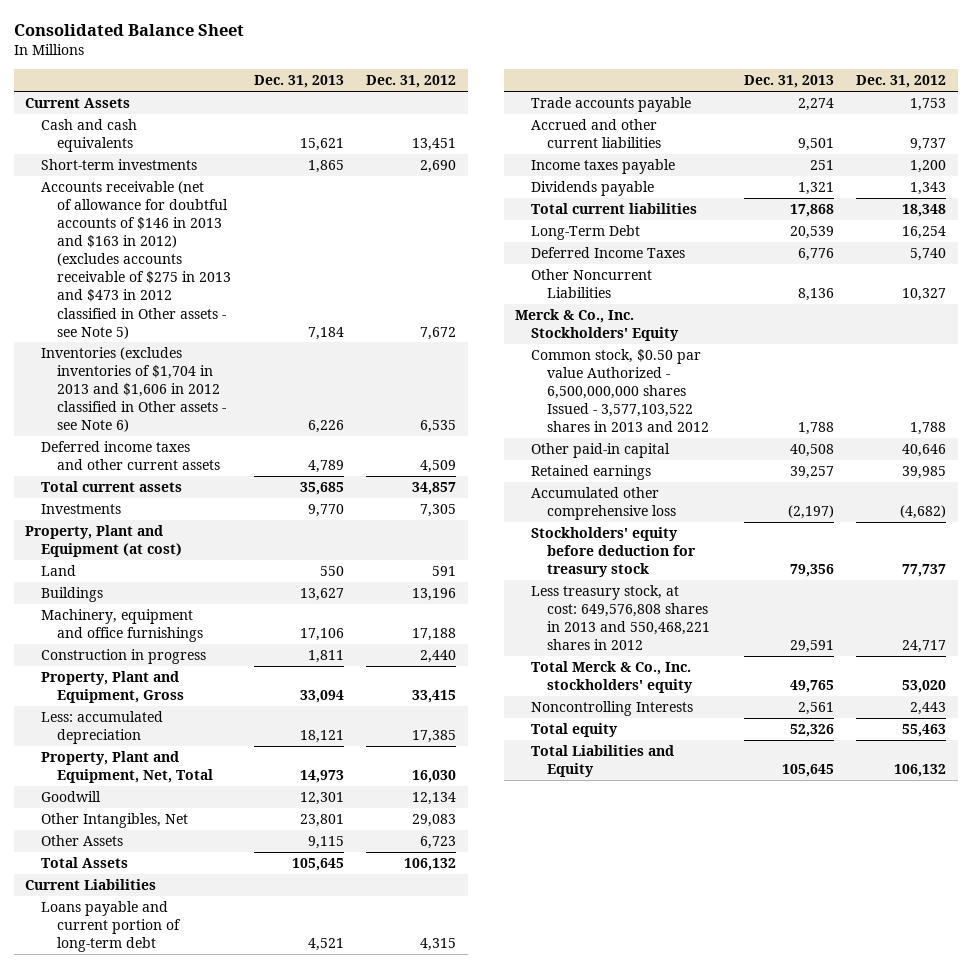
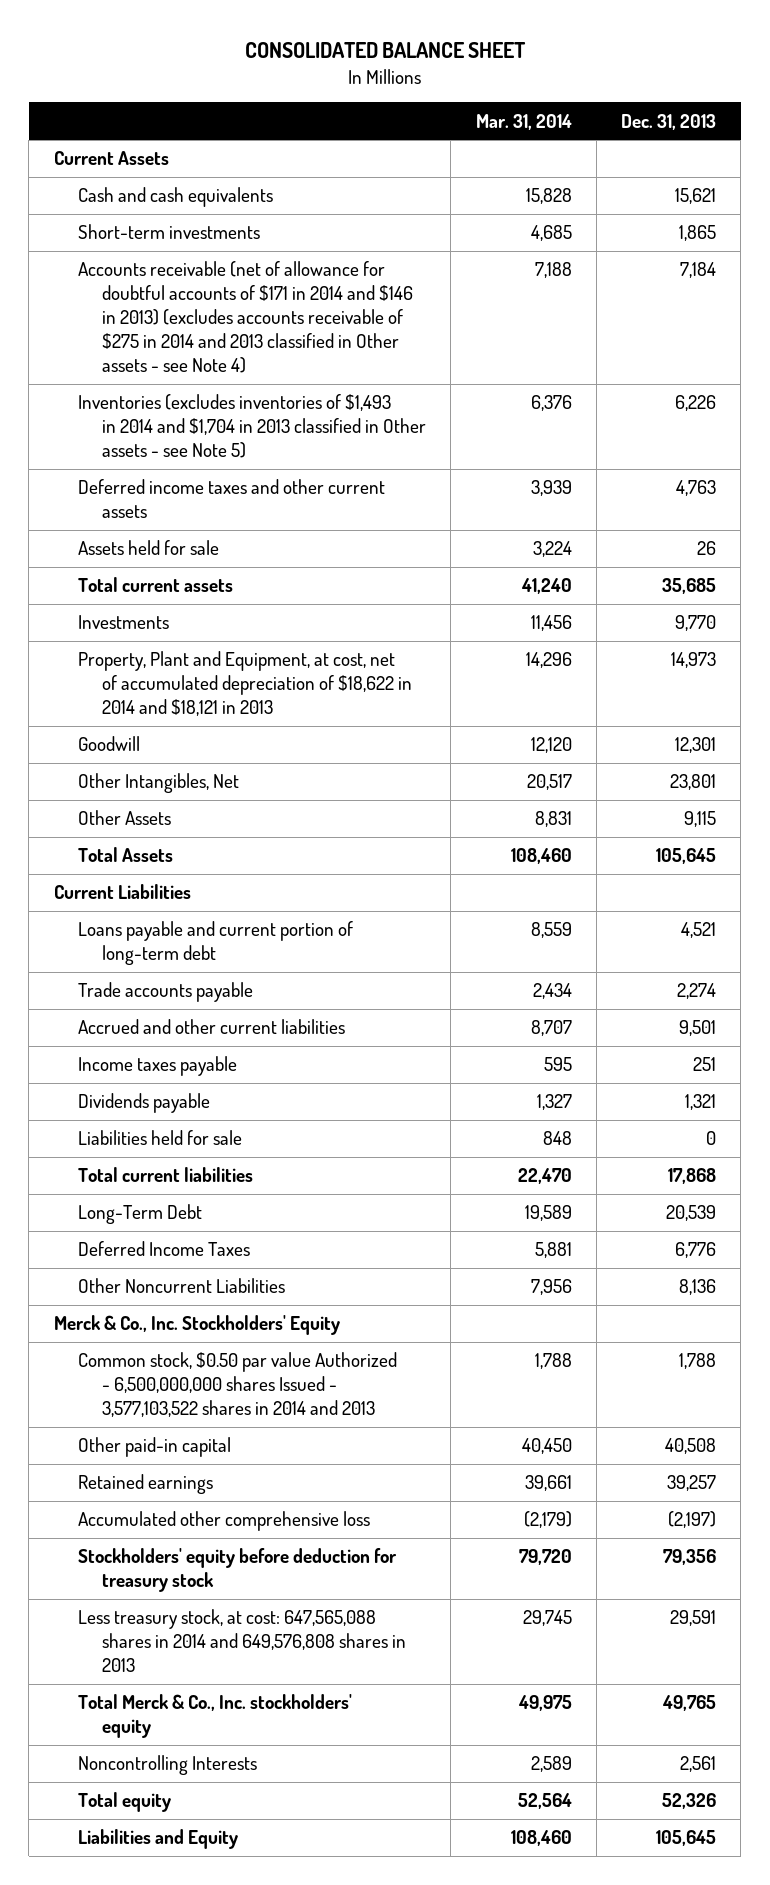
[13,23,244,36] Consolidated Balance Sheet -> [244,42,526,59] CONSOLIDATED BALANCE SHEET
[366,75,457,89] Dec. 31, 2012 -> none
none -> [475,113,572,130] Mar. 31, 2014
[40,181,231,339] Accounts receivable (net of allowance for doubtful accounts of $146 in 2013 and $163 in 2012) (excludes accounts receivable of $275 in 2013 and $473 in 2012 classified in Other assets - see Note 5) -> [77,261,414,374] Accounts receivable (net of allowance for doubtful accounts of $171 in 2014 and $146 in 2013) (excludes accounts receivable of $275 in 2014 and 2013 classified in Other assets - see Note 4)
[40,347,226,433] Inventories (excludes inventories of $1,704 in 2013 and $1,606 in 2012 classified in Other assets - see Note 6) -> [77,394,427,459] Inventories (excludes inventories of $1,493 in 2014 and $1,704 in 2013 classified in Other assets - see Note 5)
[307,460,344,474] 4,789 -> [676,480,717,497] 4,763
none -> [77,540,219,556] Assets held for sale
[24,525,182,558] Property, Plant and Equipment (at cost) -> none
[40,565,76,577] Land -> none
[40,587,103,603] Buildings -> none
[40,609,203,643] Machinery, equipment and office furnishings -> none
[40,649,206,665] Construction in progress -> none
[40,671,184,704] Property, Plant and Equipment, Gross -> none
[40,711,163,745] Less: accumulated depreciation -> none
[40,751,213,784] Property, Plant and Equipment, Net, Total -> [77,651,413,717] Property, Plant and Equipment, at cost, net of accumulated depreciation of $18,622 in 2014 and $18,121 in 2013
none -> [77,1130,242,1146] Liabilities held for sale
[530,349,709,433] Common stock, $0.50 par value Authorized - 6,500,000,000 shares Issued - 3,577,103,522 shares in 2013 and 2012 -> [77,1352,397,1418] Common stock, $0.50 par value Authorized - 6,500,000,000 shares Issued - 3,577,103,522 shares in 2014 and 2013
[530,585,710,651] Less treasury stock, at cost: 649,576,808 shares in 2013 and 550,468,221 shares in 2012 -> [77,1609,407,1673] Less treasury stock, at cost: 647,565,088 shares in 2014 and 649,576,808 shares in 2013
[530,745,674,778] Total Liabilities and Equity -> [77,1829,238,1850] Liabilities and Equity

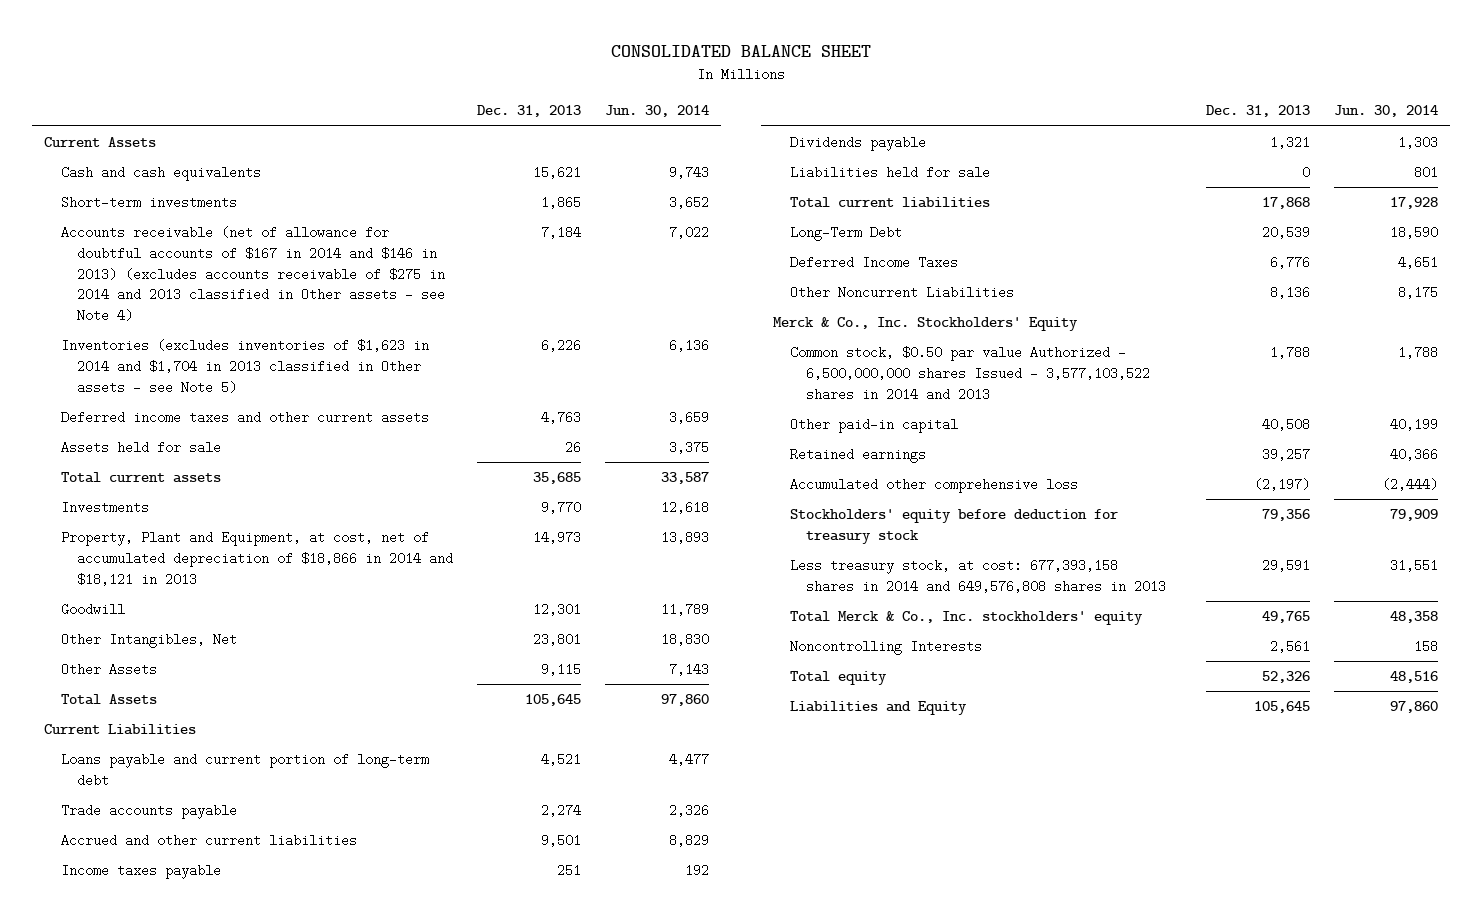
[475,113,572,130] Mar. 31, 2014 -> none
none -> [604,105,709,118] Jun. 30, 2014
[77,261,414,374] Accounts receivable (net of allowance for doubtful accounts of $171 in 2014 and $146 in 2013) (excludes accounts receivable of $275 in 2014 and 2013 classified in Other assets - see Note 4) -> [60,226,445,322] Accounts receivable (net of allowance for doubtful accounts of $167 in 2014 and $146 in 2013) (excludes accounts receivable of $275 in 2014 and 2013 classified in Other assets - see Note 4)
[77,394,427,459] Inventories (excludes inventories of $1,493 in 2014 and $1,704 in 2013 classified in Other assets - see Note 5) -> [60,339,429,394] Inventories (excludes inventories of $1,623 in 2014 and $1,704 in 2013 classified in Other assets - see Note 5)
[77,651,413,717] Property, Plant and Equipment, at cost, net of accumulated depreciation of $18,622 in 2014 and $18,121 in 2013 -> [60,531,453,586] Property, Plant and Equipment, at cost, net of accumulated depreciation of $18,866 in 2014 and $18,121 in 2013
[77,1609,407,1673] Less treasury stock, at cost: 647,565,088 shares in 2014 and 649,576,808 shares in 2013 -> [789,559,1167,593] Less treasury stock, at cost: 677,393,158 shares in 2014 and 649,576,808 shares in 2013

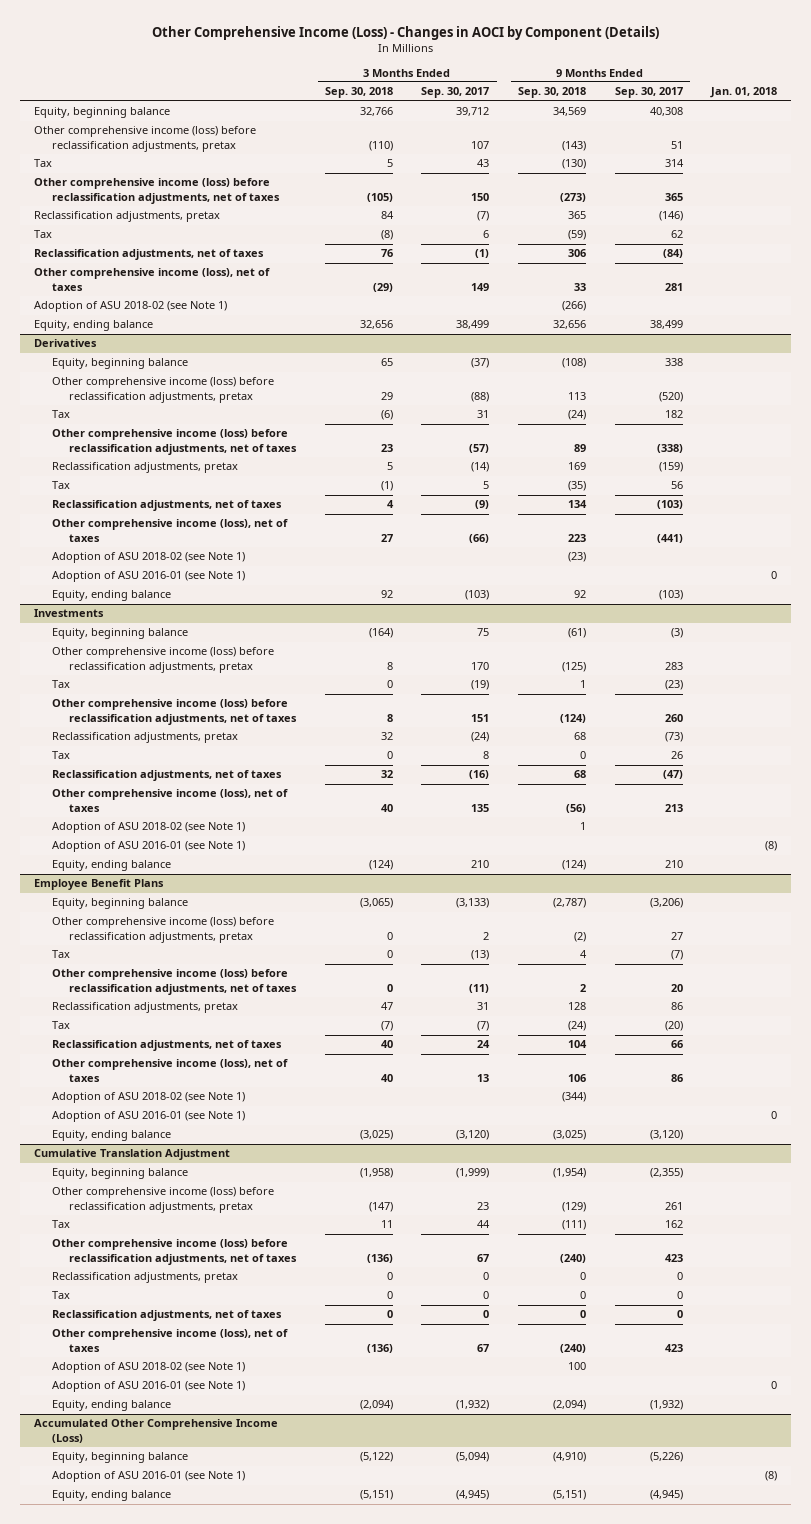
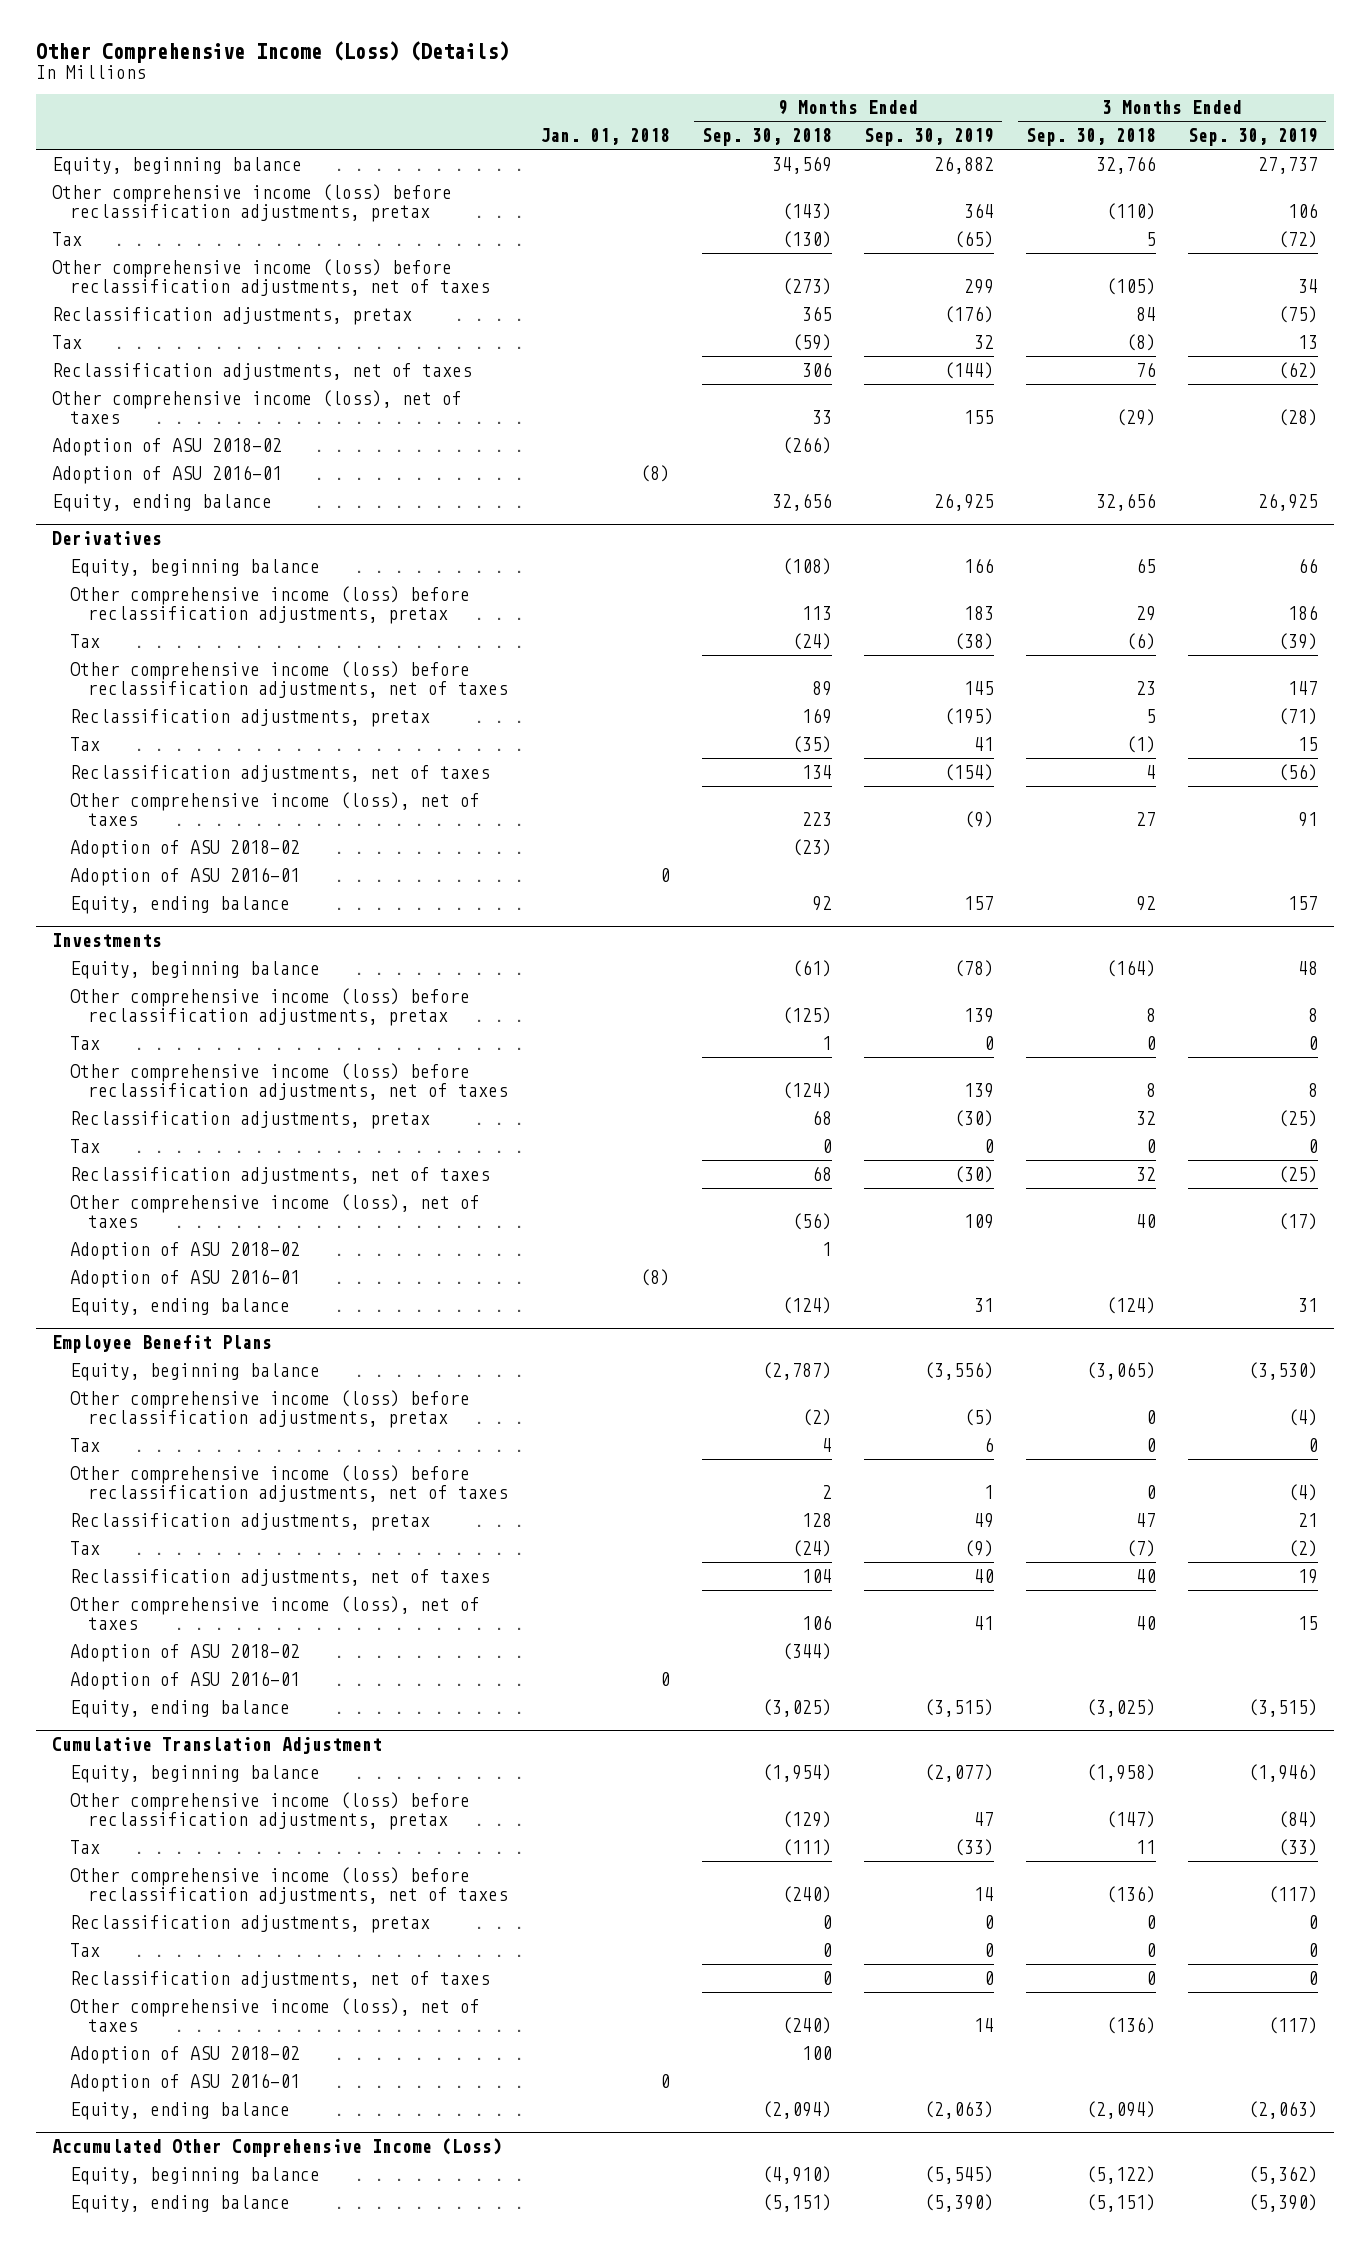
[151,26,659,41] Other Comprehensive Income (Loss) - Changes in AOCI by Component (Details) -> [36,41,510,64] Other Comprehensive Income (Loss) (Details)
[421,87,490,99] Sep. 30, 2017 -> none
[614,87,683,99] Sep. 30, 2017 -> none
none -> [863,128,994,147] Sep. 30, 2019
none -> [1187,128,1318,147] Sep. 30, 2019
[34,301,228,313] Adoption of ASU 2018-02 (see Note 1) -> [52,437,283,456] Adoption of ASU 2018-02
none -> [52,464,283,484] Adoption of ASU 2016-01
[51,552,245,564] Adoption of ASU 2018-02 (see Note 1) -> [70,839,301,858] Adoption of ASU 2018-02
[51,571,245,583] Adoption of ASU 2016-01 (see Note 1) -> [70,866,301,886] Adoption of ASU 2016-01
[51,822,245,834] Adoption of ASU 2018-02 (see Note 1) -> [70,1241,301,1260] Adoption of ASU 2018-02
[51,841,245,853] Adoption of ASU 2016-01 (see Note 1) -> [70,1268,301,1288] Adoption of ASU 2016-01
[51,1092,245,1104] Adoption of ASU 2018-02 (see Note 1) -> [70,1643,301,1662] Adoption of ASU 2018-02
[51,1111,245,1123] Adoption of ASU 2016-01 (see Note 1) -> [70,1670,301,1690] Adoption of ASU 2016-01
[51,1362,245,1374] Adoption of ASU 2018-02 (see Note 1) -> [70,2045,301,2064] Adoption of ASU 2018-02
[51,1381,245,1393] Adoption of ASU 2016-01 (see Note 1) -> [70,2072,301,2092] Adoption of ASU 2016-01
[51,1471,245,1483] Adoption of ASU 2016-01 (see Note 1) -> none

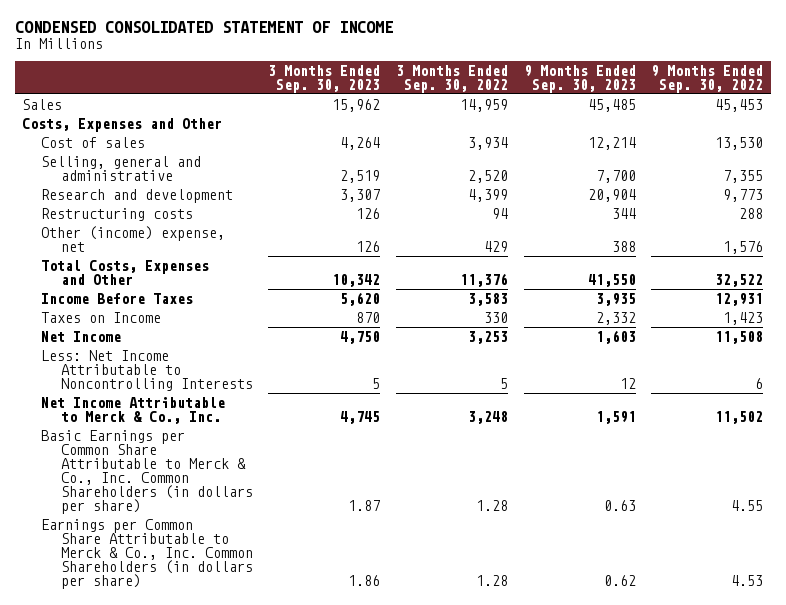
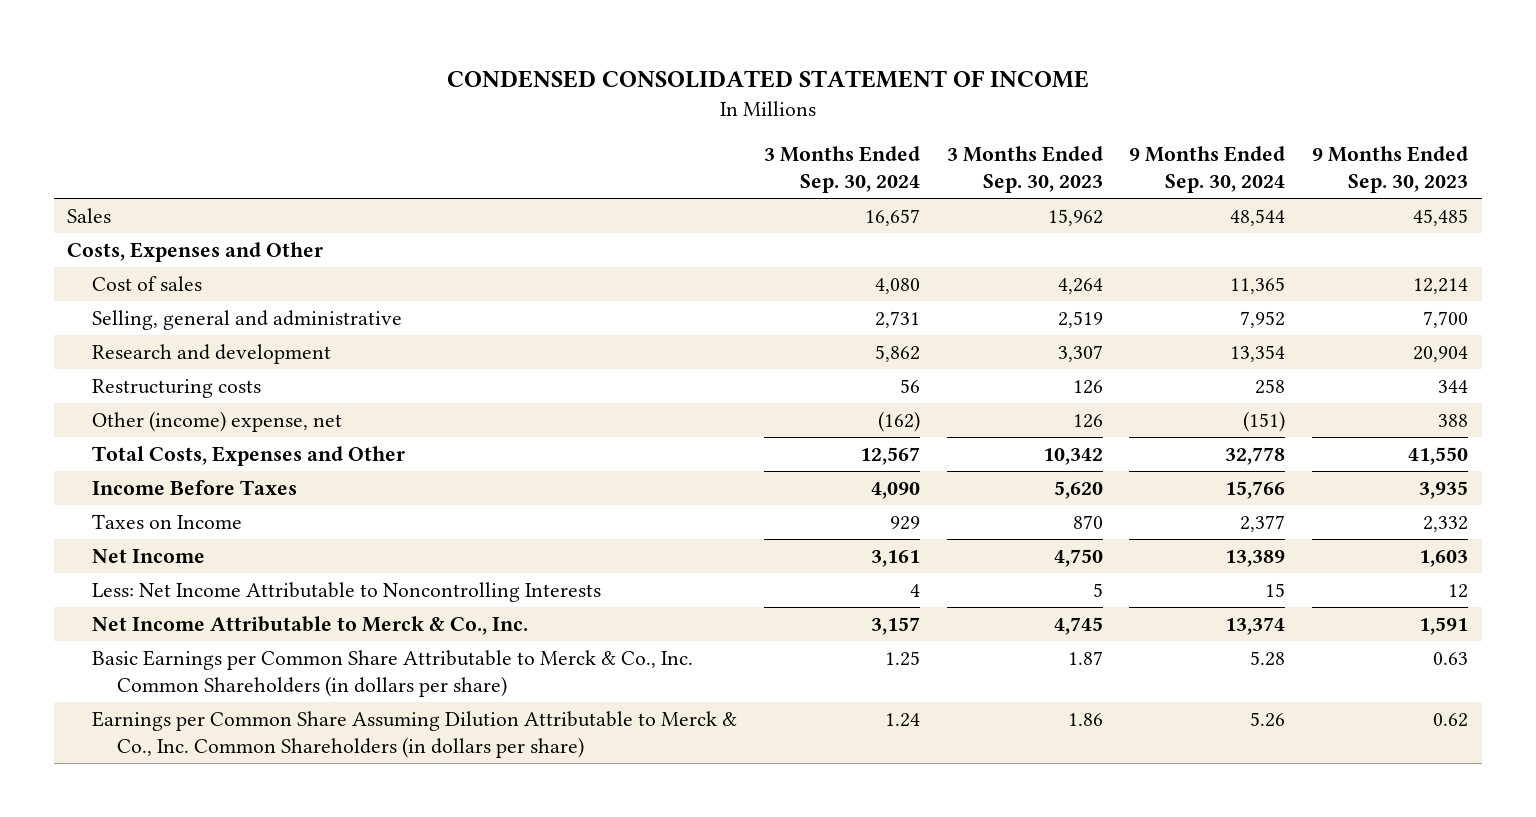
[395,64,508,93] 3 Months Ended Sep. 30, 2022 -> none
[651,64,764,93] 9 Months Ended Sep. 30, 2022 -> none
none -> [763,145,920,194] 3 Months Ended Sep. 30, 2024
none -> [1129,145,1286,194] 9 Months Ended Sep. 30, 2024
[41,518,253,589] Earnings per Common Share Attributable to Merck & Co., Inc. Common Shareholders (in dollars per share) -> [92,710,738,759] Earnings per Common Share Assuming Dilution Attributable to Merck & Co., Inc. Common Shareholders (in dollars per share)

